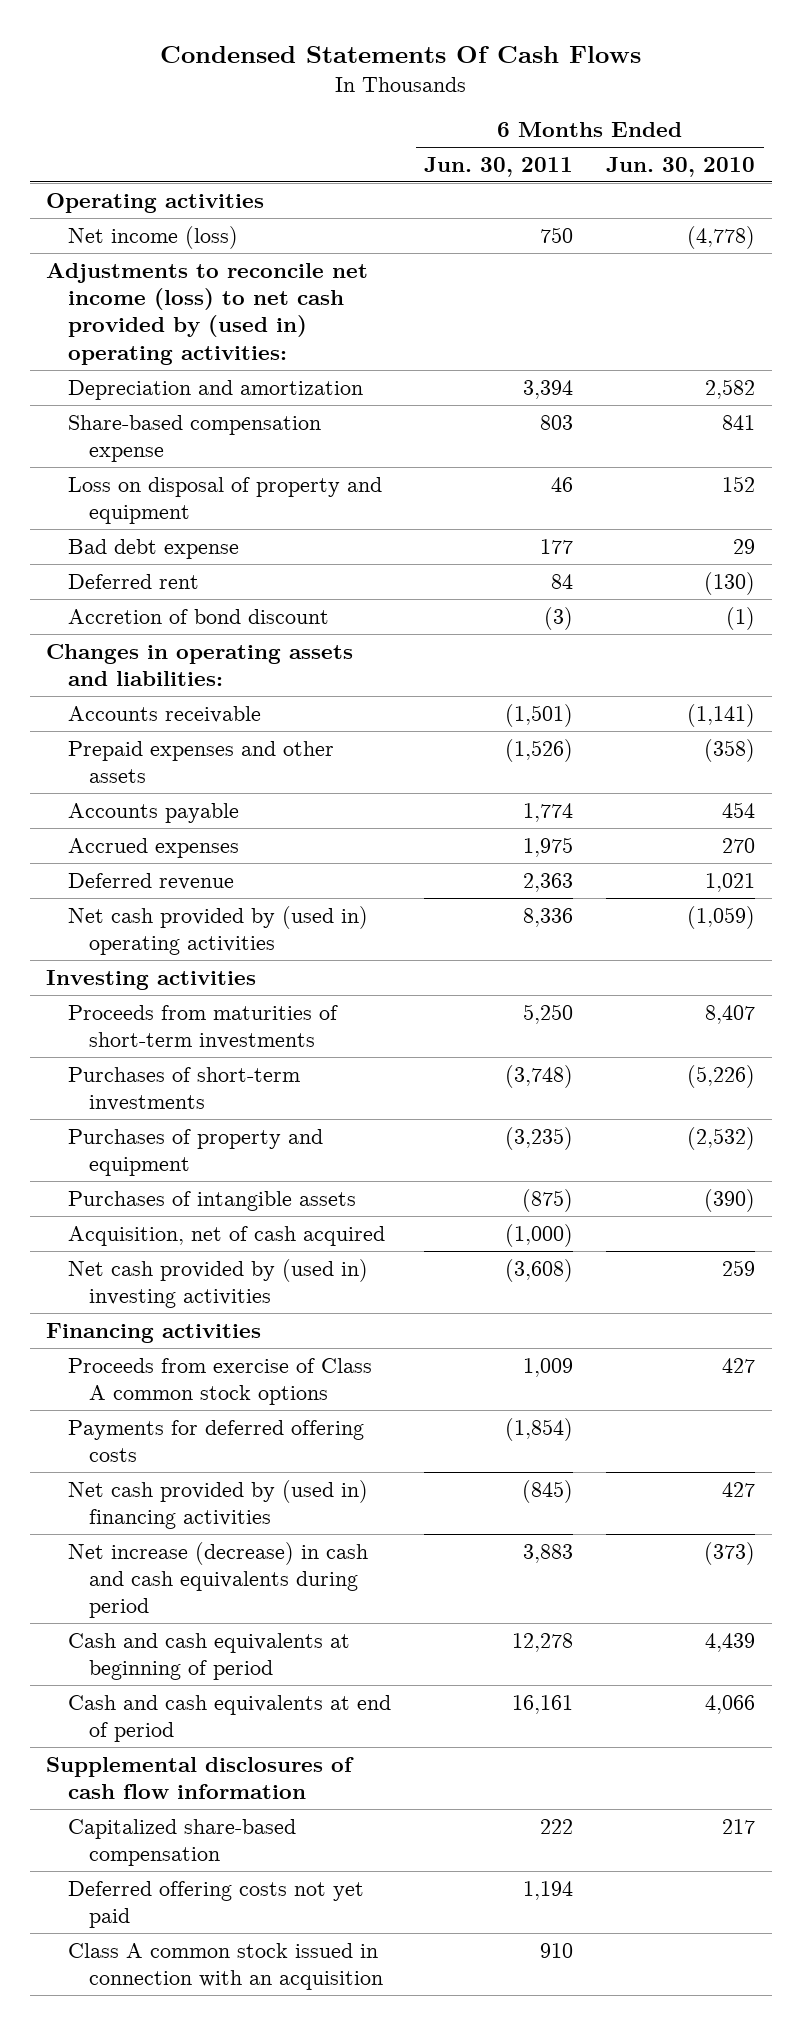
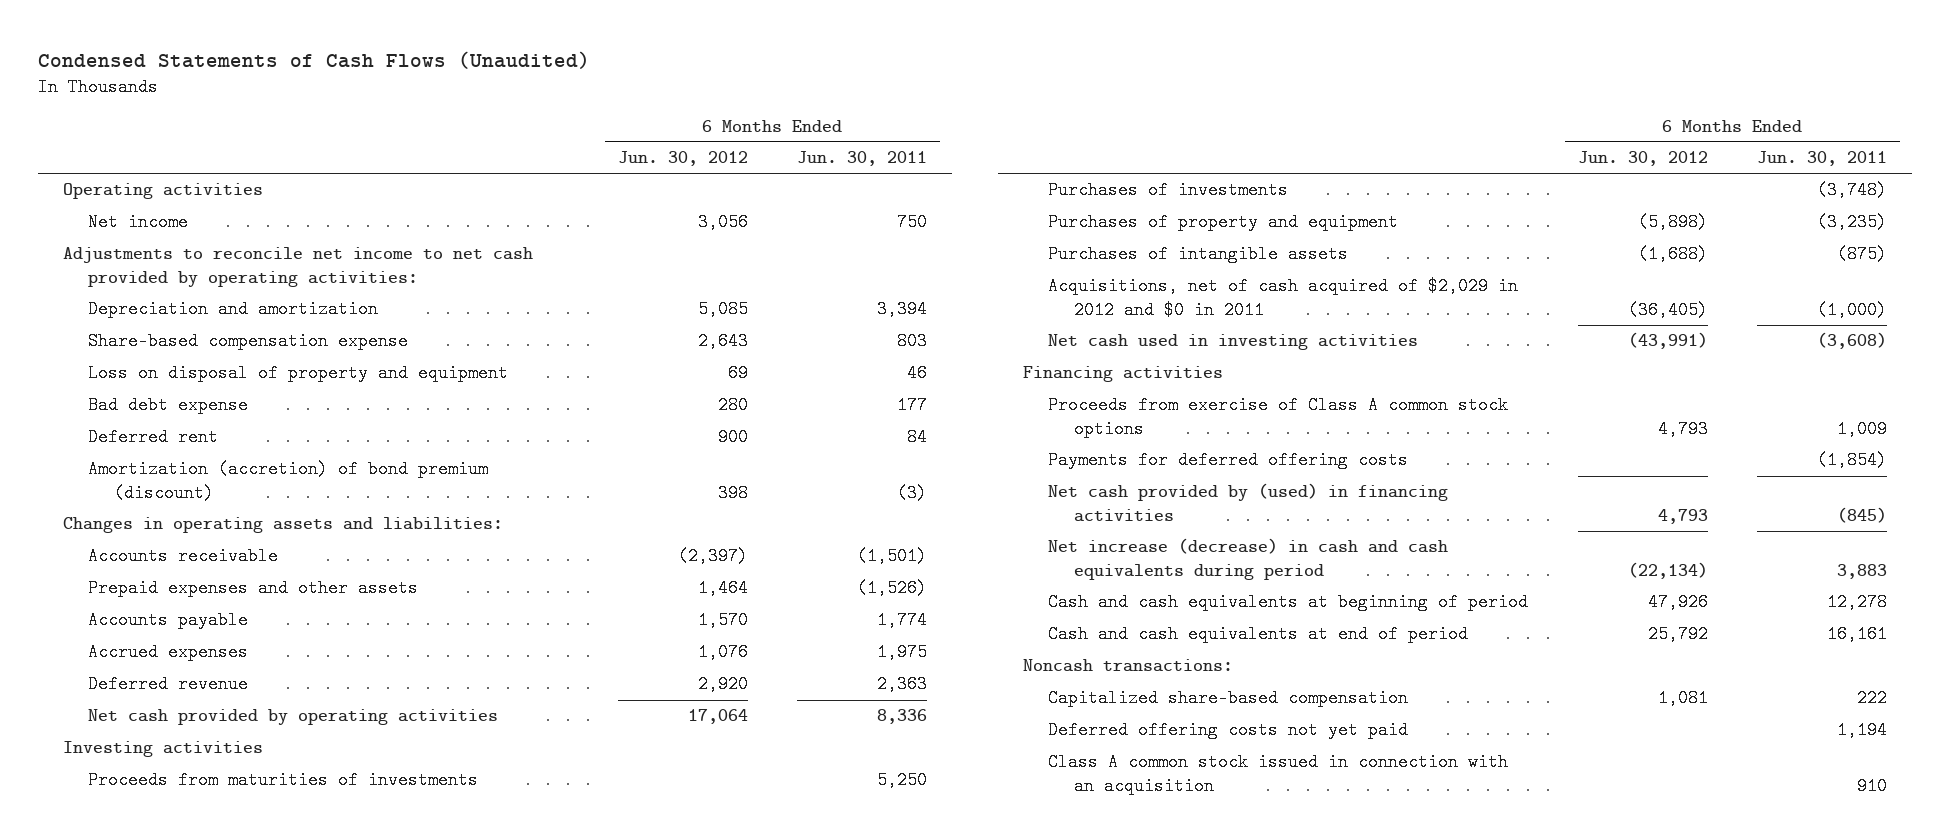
[159,45,641,63] Condensed Statements Of Cash Flows -> [38,50,591,69] Condensed Statements of Cash Flows (Unaudited)
[606,156,756,177] Jun. 30, 2010 -> none
none -> [617,151,748,167] Jun. 30, 2012
[67,225,238,249] Net income (loss) -> [88,213,189,232] Net income
[46,262,369,365] Adjustments to reconcile net income (loss) to net cash provided by (used in) operating activities: -> [62,247,533,288] Adjustments to reconcile net income to net cash provided by operating activities:
[67,608,329,624] Accretion of bond discount -> [88,460,489,503] Amortization (accretion) of bond premium (discount)
[67,905,368,956] Net cash provided by (used in) operating activities -> [88,709,499,726] Net cash provided by operating activities
[67,1004,338,1050] Proceeds from maturities of short-term investments -> [88,771,479,790] Proceeds from maturities of investments
[67,1066,300,1112] Purchases of short-term investments -> [1048,181,1289,200] Purchases of investments
[67,1225,385,1246] Acquisition, net of cash acquired -> [1048,277,1519,320] Acquisitions, net of cash acquired of $2,029 in 2012 and $0 in 2011
[67,1258,368,1309] Net cash provided by (used in) investing activities -> [1048,334,1419,351] Net cash used in investing activities
[67,1479,368,1530] Net cash provided by (used in) financing activities -> [1048,483,1449,523] Net cash provided by (used) in financing activities
[46,1756,355,1800] Supplemental disclosures of cash flow information -> none
none -> [1022,659,1233,673] Noncash transactions:

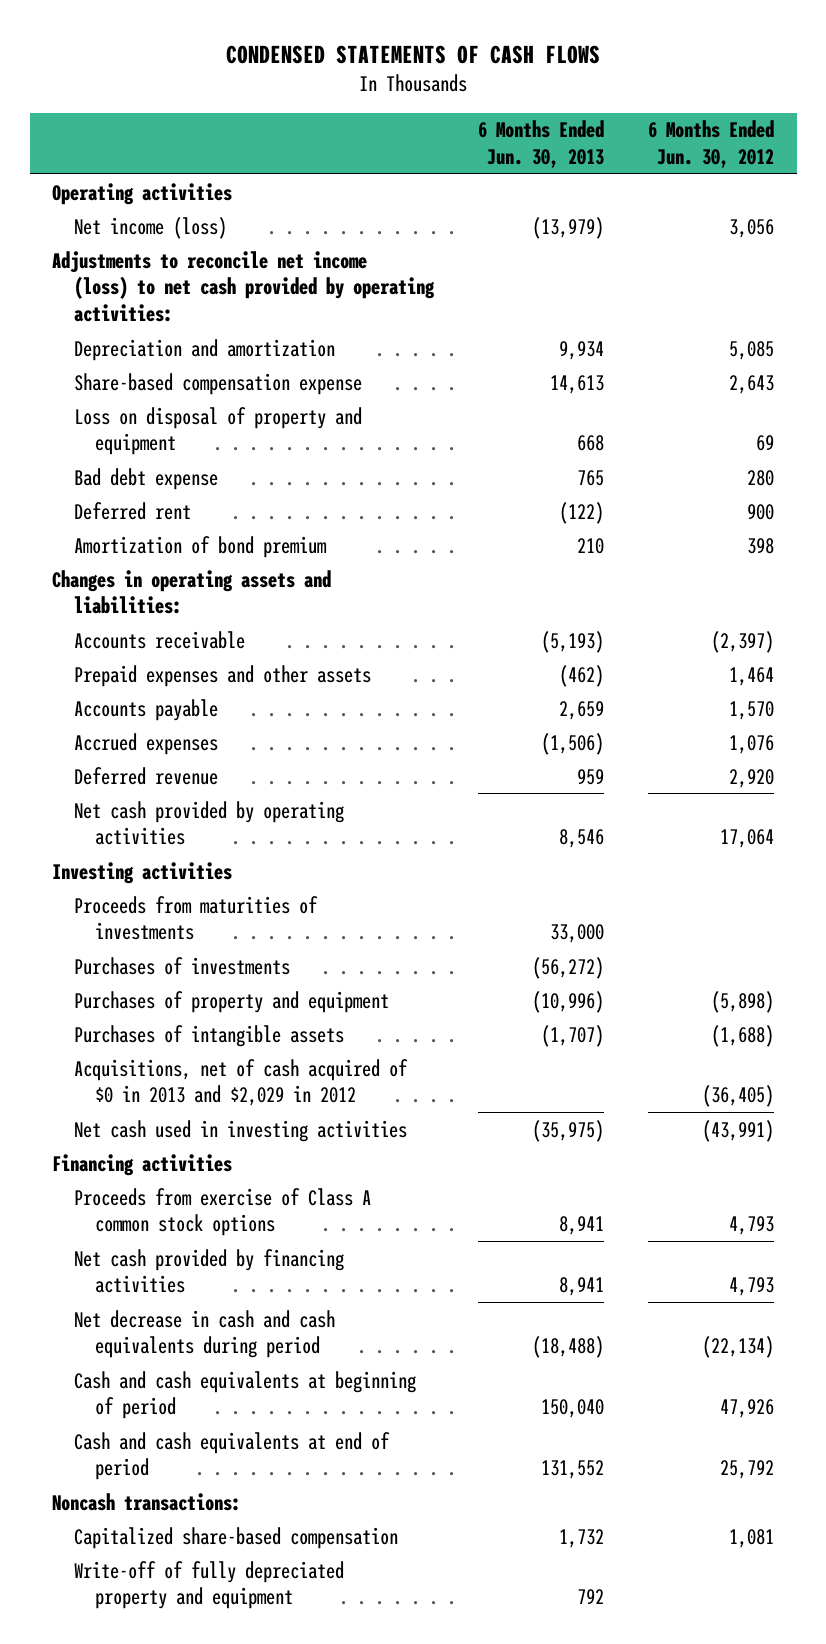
[38,50,591,69] Condensed Statements of Cash Flows (Unaudited) -> [226,44,601,64] CONDENSED STATEMENTS OF CASH FLOWS
[797,151,928,167] Jun. 30, 2011 -> none
none -> [477,120,604,168] 6 Months Ended Jun. 30, 2013
[88,213,189,232] Net income -> [73,216,227,239] Net income (loss)
[62,247,533,288] Adjustments to reconcile net income to net cash provided by operating activities: -> [52,250,435,323] Adjustments to reconcile net income (loss) to net cash provided by operating activities:
[88,460,489,503] Amortization (accretion) of bond premium (discount) -> [73,535,327,558] Amortization of bond premium
[1048,277,1519,320] Acquisitions, net of cash acquired of $2,029 in 2012 and $0 in 2011 -> [73,1058,408,1107] Acquisitions, net of cash acquired of $0 in 2013 and $2,029 in 2012
[1048,451,1409,470] Payments for deferred offering costs -> none
[1048,483,1449,523] Net cash provided by (used) in financing activities -> [73,1248,344,1294] Net cash provided by financing activities
[1048,538,1449,581] Net increase (decrease) in cash and cash equivalents during period -> [73,1309,335,1359] Net decrease in cash and cash equivalents during period
[1048,721,1409,740] Deferred offering costs not yet paid -> none
[1048,753,1509,796] Class A common stock issued in connection with an acquisition -> none
none -> [73,1560,344,1610] Write-off of fully depreciated property and equipment

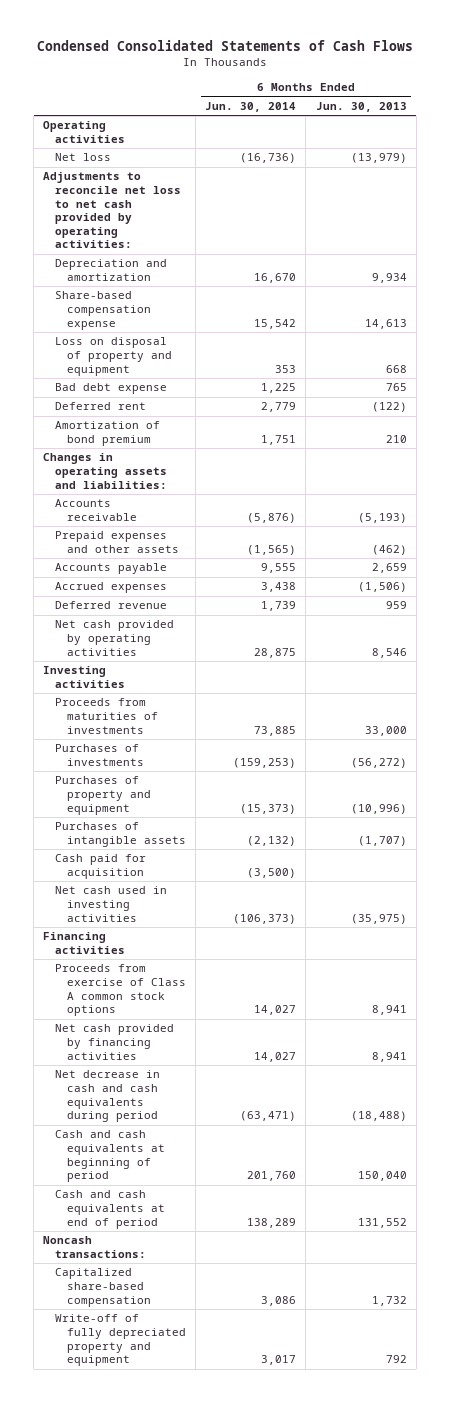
[226,44,601,64] CONDENSED STATEMENTS OF CASH FLOWS -> [37,40,414,52] Condensed Consolidated Statements of Cash Flows
[648,120,775,168] 6 Months Ended Jun. 30, 2012 -> none
none -> [205,101,297,112] Jun. 30, 2014
[73,216,227,239] Net income (loss) -> [55,153,112,162] Net loss
[52,250,435,323] Adjustments to reconcile net income (loss) to net cash provided by operating activities: -> [43,172,182,249] Adjustments to reconcile net loss to net cash provided by operating activities:
[73,1058,408,1107] Acquisitions, net of cash acquired of $0 in 2013 and $2,029 in 2012 -> none
none -> [55,854,147,880] Cash paid for acquisition

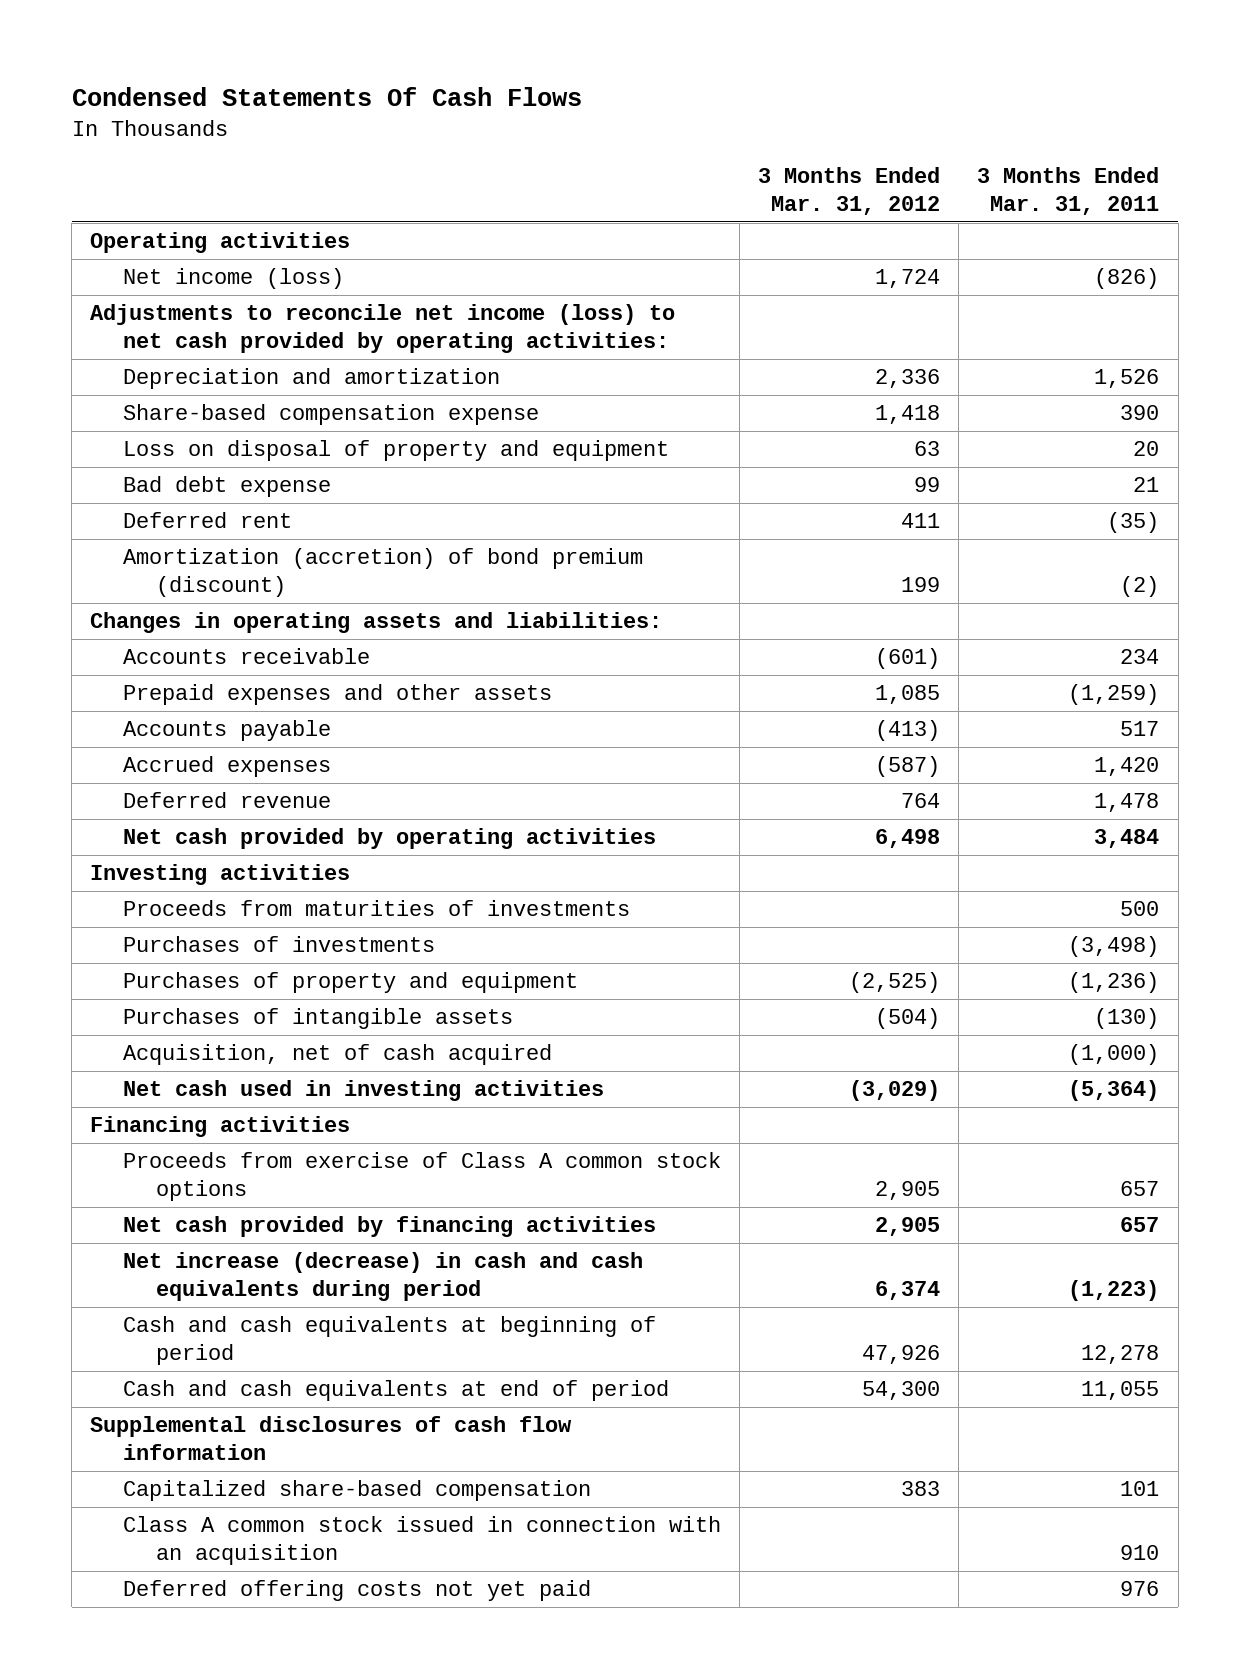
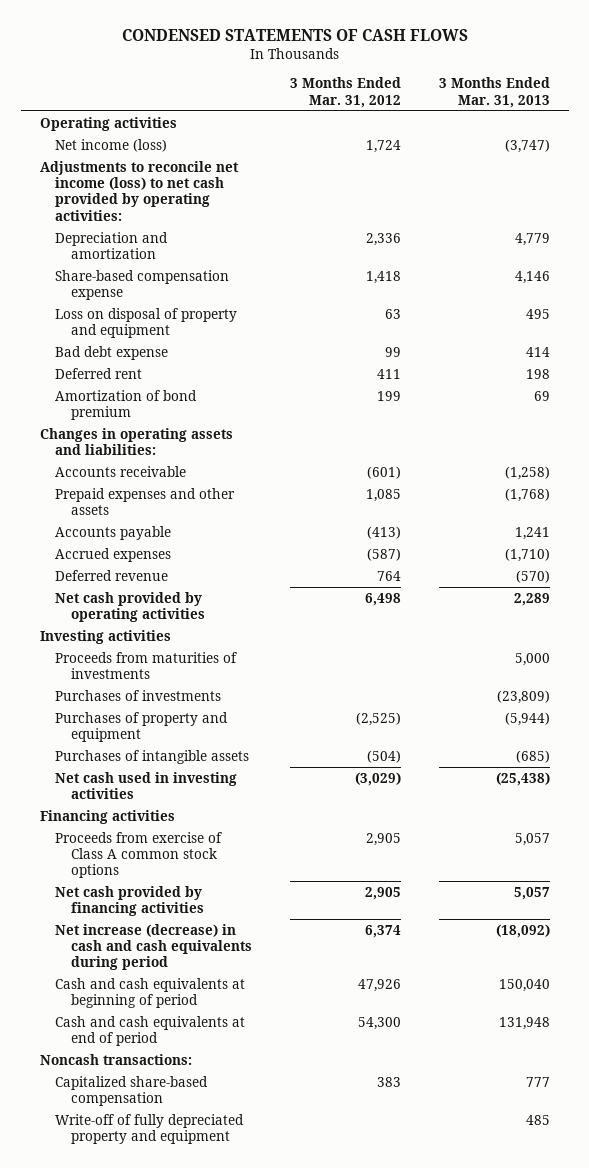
[71,86,582,106] Condensed Statements Of Cash Flows -> [121,29,468,42] CONDENSED STATEMENTS OF CASH FLOWS
[977,166,1160,216] 3 Months Ended Mar. 31, 2011 -> none
none -> [438,77,550,108] 3 Months Ended Mar. 31, 2013
[123,548,644,598] Amortization (accretion) of bond premium (discount) -> [55,389,198,420] Amortization of bond premium
[123,1044,553,1066] Acquisition, net of cash acquired -> none
[90,1416,573,1461] Supplemental disclosures of cash flow information -> none
none -> [39,1053,192,1065] Noncash transactions:
[123,1516,722,1566] Class A common stock issued in connection with an acquisition -> none
[123,1580,592,1602] Deferred offering costs not yet paid -> none
none -> [55,1113,245,1144] Write-off of fully depreciated property and equipment

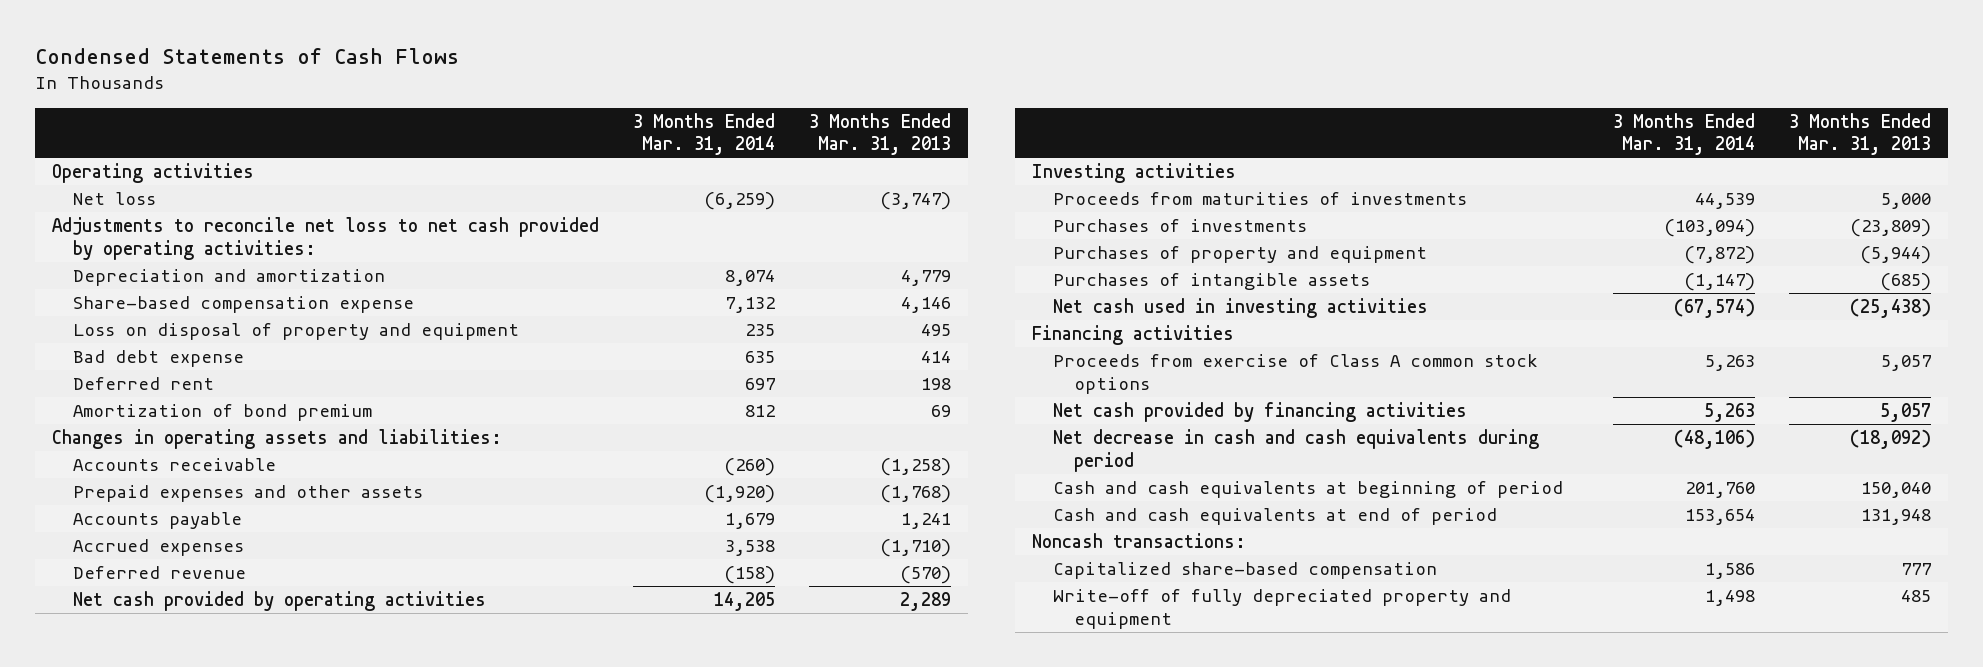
[121,29,468,42] CONDENSED STATEMENTS OF CASH FLOWS -> [35,48,460,65] Condensed Statements of Cash Flows
[289,77,401,108] 3 Months Ended Mar. 31, 2012 -> none
none -> [633,112,776,156] 3 Months Ended Mar. 31, 2014
[55,138,168,152] Net income (loss) -> [73,192,157,206] Net loss
[39,160,239,221] Adjustments to reconcile net income (loss) to net cash provided by operating activities: -> [52,217,600,260] Adjustments to reconcile net loss to net cash provided by operating activities:
[55,923,252,971] Net increase (decrease) in cash and cash equivalents during period -> [1052,429,1539,472] Net decrease in cash and cash equivalents during period

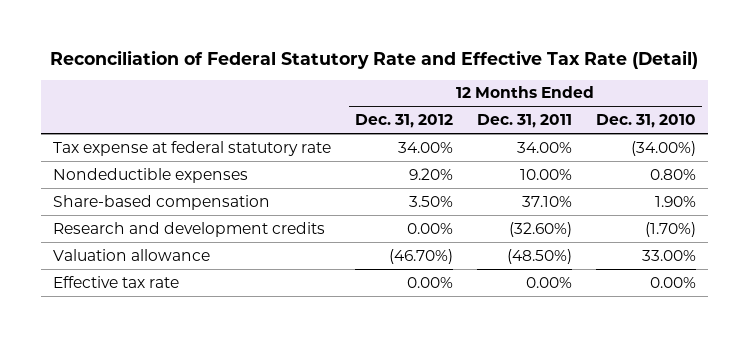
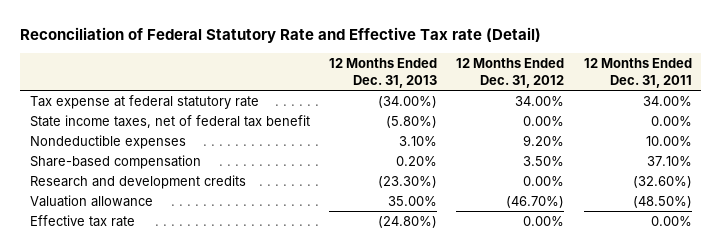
[50,49,699,69] Reconciliation of Federal Statutory Rate and Effective Tax Rate (Detail) -> [20,27,542,44] Reconciliation of Federal Statutory Rate and Effective Tax rate (Detail)
[595,114,696,129] Dec. 31, 2010 -> none
none -> [329,58,438,88] 12 Months Ended Dec. 31, 2013
none -> [29,114,310,128] State income taxes, net of federal tax benefit

